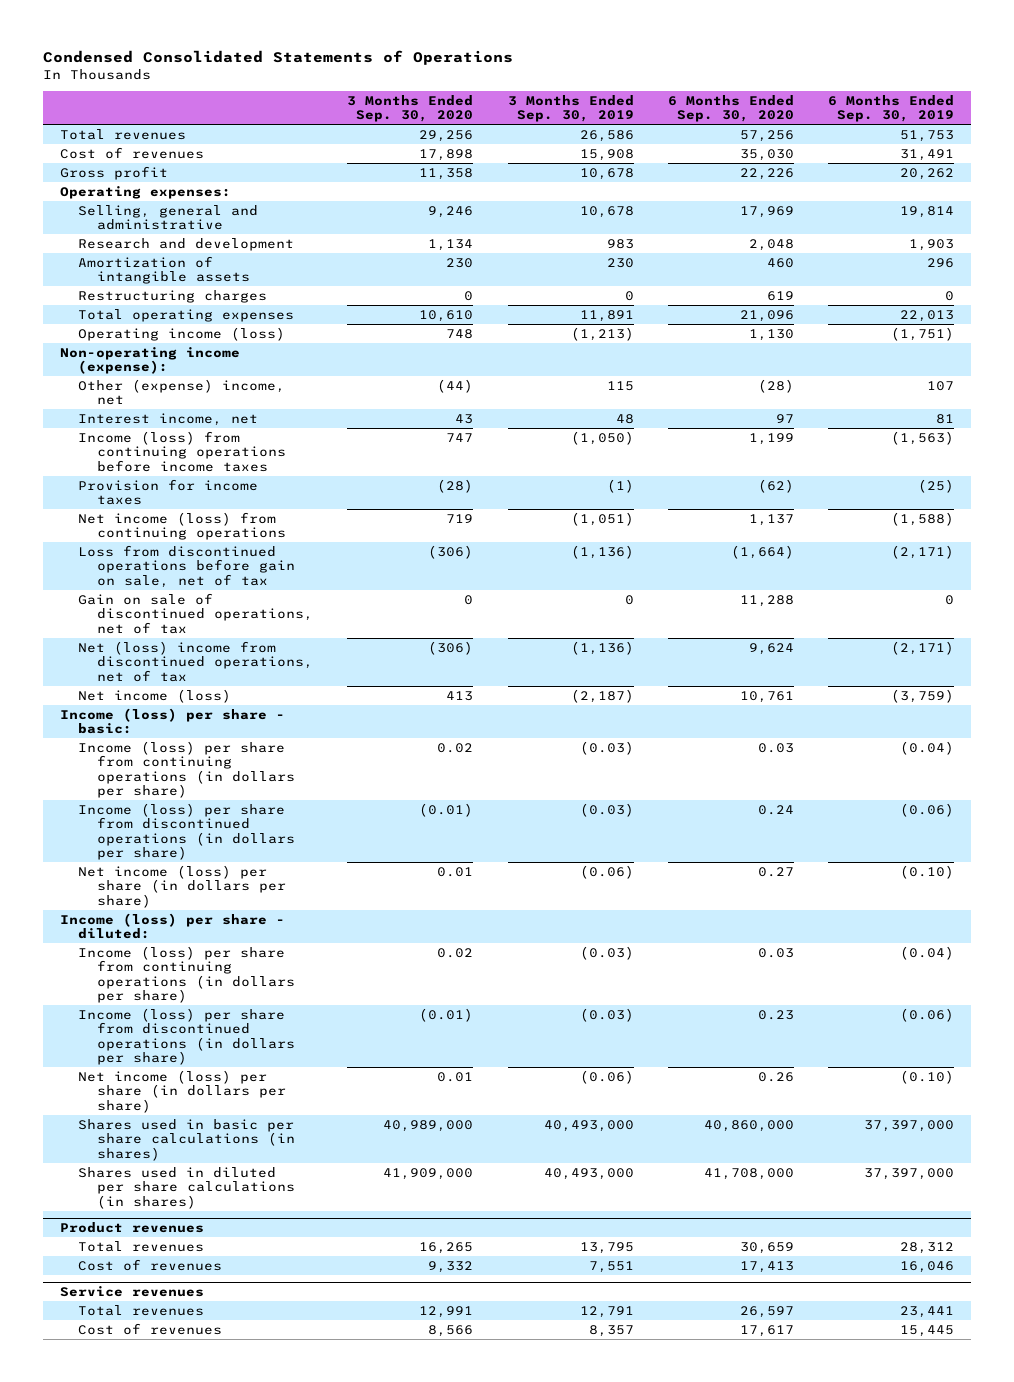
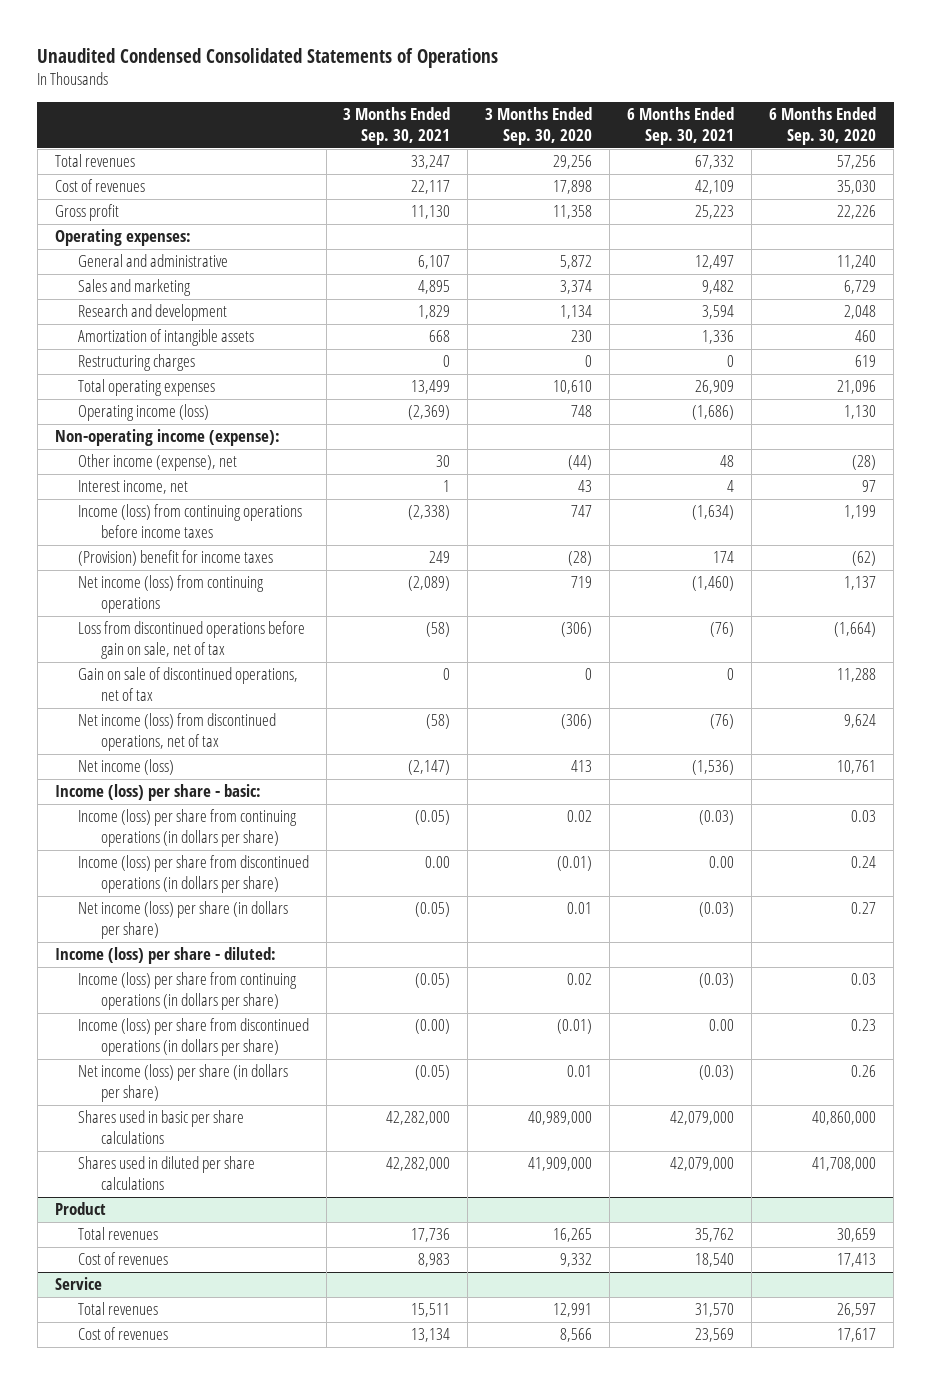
[42,49,513,65] Condensed Consolidated Statements of Operations -> [37,47,499,68] Unaudited Condensed Consolidated Statements of Operations
[507,94,634,123] 3 Months Ended Sep. 30, 2019 -> none
[828,94,955,123] 6 Months Ended Sep. 30, 2019 -> none
none -> [343,107,451,146] 3 Months Ended Sep. 30, 2021
none -> [627,107,735,146] 6 Months Ended Sep. 30, 2021
[78,204,259,231] Selling, general and administrative -> [77,254,228,268] General and administrative
[428,205,474,218] 9,246 -> [560,255,593,270] 5,872
[739,205,794,218] 17,969 -> [837,255,877,270] 11,240
none -> [77,279,191,297] Sales and marketing
[78,378,286,406] Other (expense) income, net -> [77,454,237,472] Other income (expense), net
[78,478,259,506] Provision for income taxes -> [77,550,273,567] (Provision) benefit for income taxes
[78,640,314,682] Net (loss) income from discontinued operations, net of tax -> [77,713,276,752] Net income (loss) from discontinued operations, net of tax
[78,1118,296,1161] Shares used in basic per share calculations (in shares) -> [77,1110,244,1145] Shares used in basic per share calculations
[78,1166,296,1209] Shares used in diluted per share calculations (in shares) -> [77,1156,255,1191] Shares used in diluted per share calculations
[59,1222,204,1234] Product revenues -> [54,1202,106,1216] Product
[59,1286,204,1298] Service revenues -> [54,1277,102,1291] Service

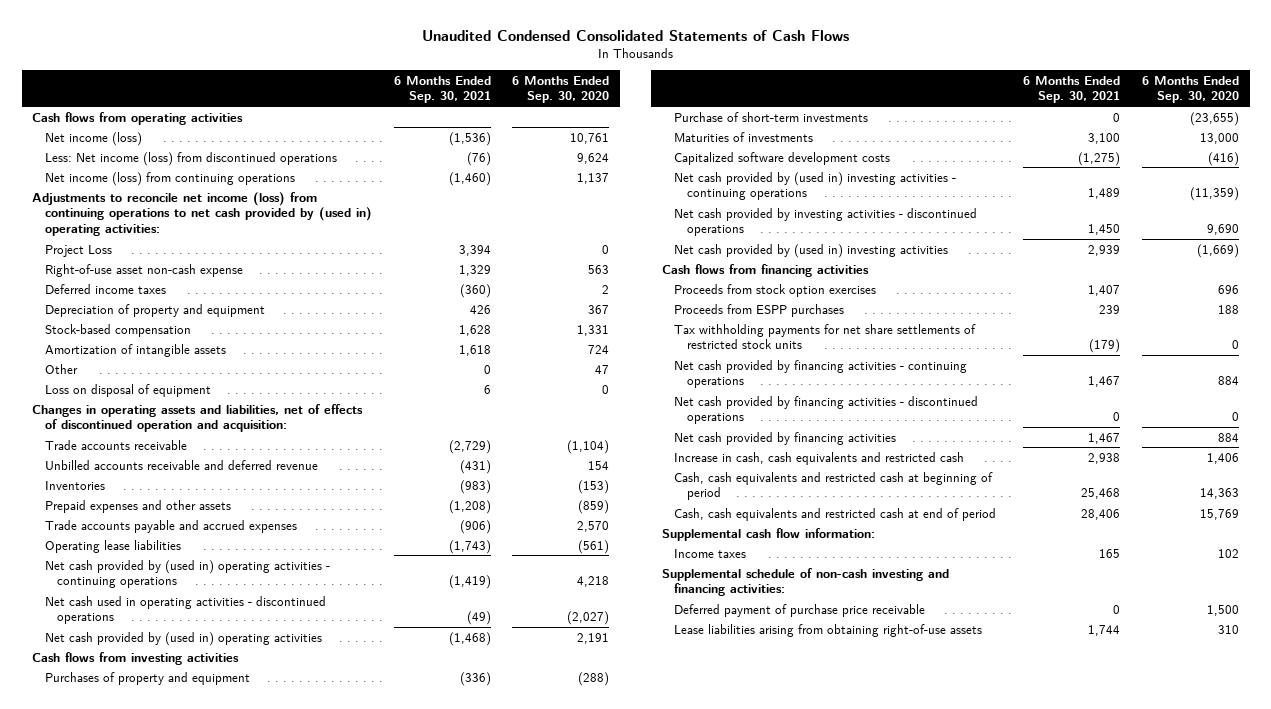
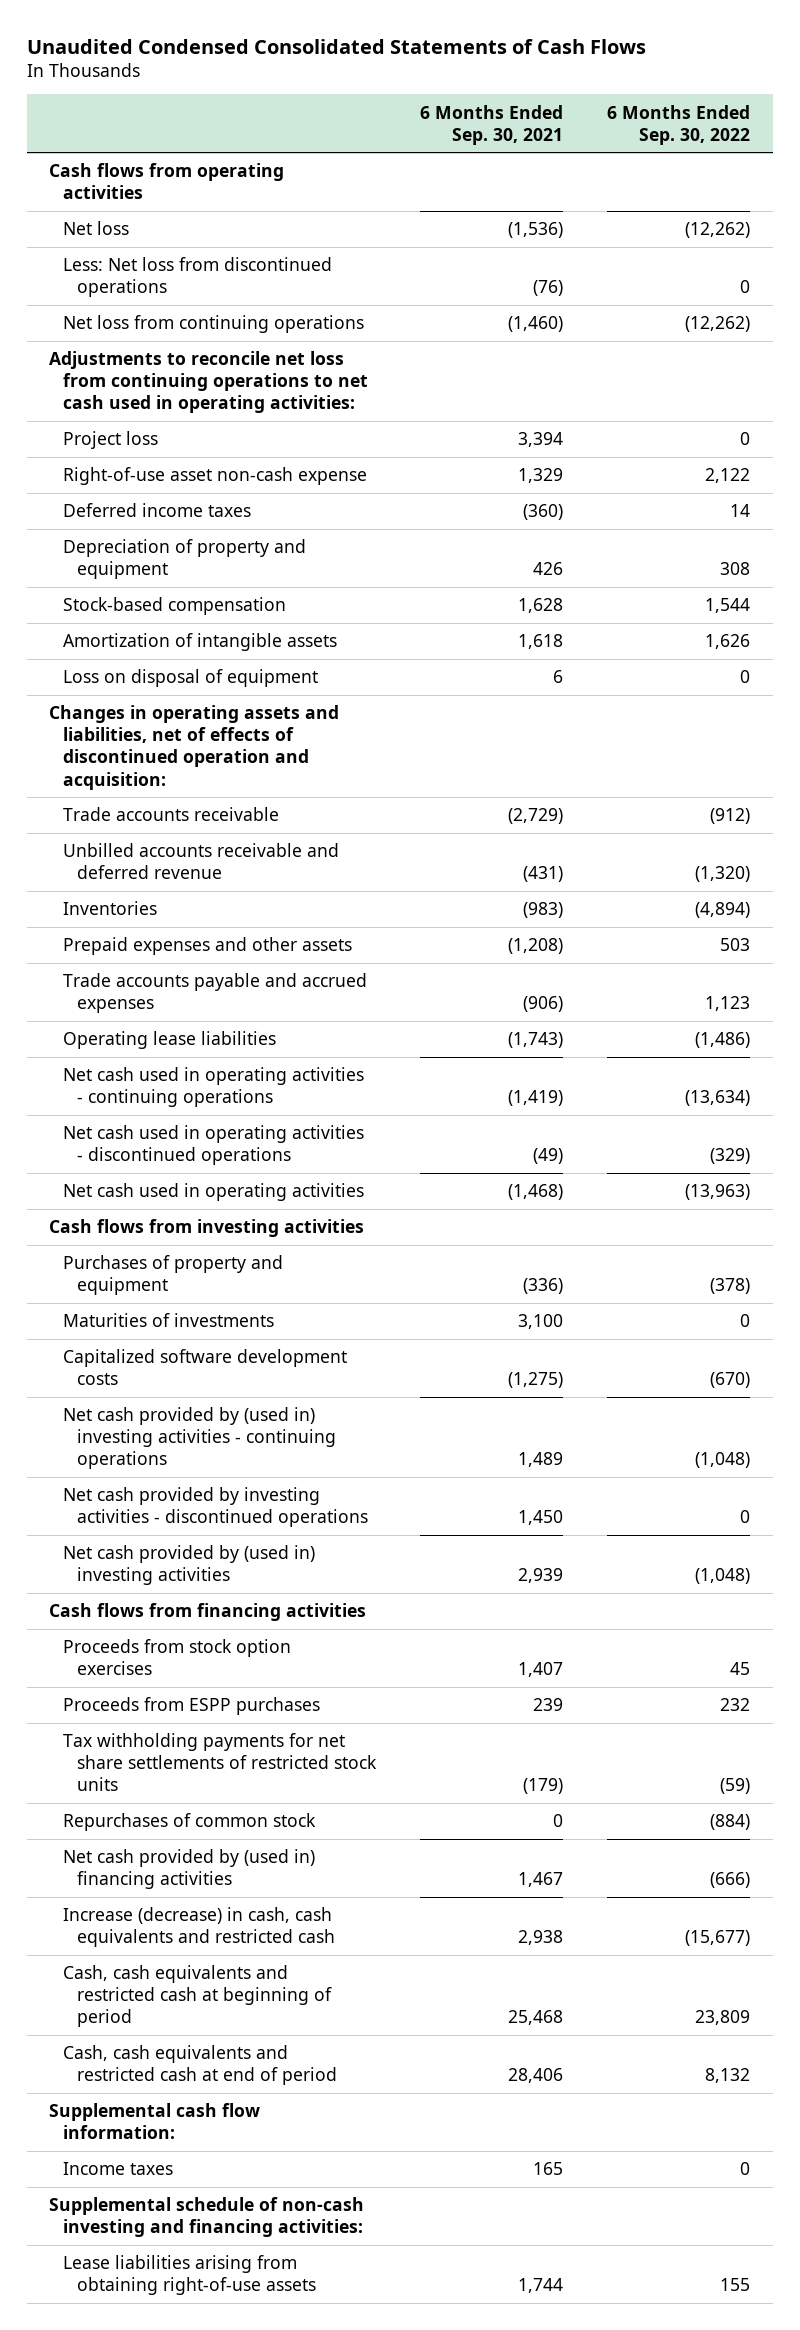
[512,75,610,104] 6 Months Ended Sep. 30, 2020 -> none
none -> [607,104,751,145] 6 Months Ended Sep. 30, 2022
[44,131,142,146] Net income (loss) -> [62,221,129,236] Net loss
[44,151,337,166] Less: Net income (loss) from discontinued operations -> [62,257,332,298] Less: Net loss from discontinued operations
[44,171,295,186] Net income (loss) from continuing operations -> [62,315,364,334] Net loss from continuing operations
[32,191,372,236] Adjustments to reconcile net income (loss) from continuing operations to net cash provided by (used in) operating activities: -> [49,351,368,414] Adjustments to reconcile net loss from continuing operations to net cash used in operating activities:
[44,244,112,257] Project Loss -> [62,431,158,450] Project loss
[44,363,78,374] Other -> none
[44,559,330,589] Net cash provided by (used in) operating activities - continuing operations -> [62,1067,364,1108] Net cash used in operating activities - continuing operations
[44,631,322,646] Net cash provided by (used in) operating activities -> [62,1183,364,1202] Net cash used in operating activities
[674,111,869,122] Purchase of short-term investments -> none
[674,359,968,389] Net cash provided by financing activities - continuing operations -> none
[674,395,979,425] Net cash provided by financing activities - discontinued operations -> none
none -> [62,1813,316,1832] Repurchases of common stock
[674,431,897,445] Net cash provided by financing activities -> [62,1849,315,1890] Net cash provided by (used in) financing activities
[674,451,965,465] Increase in cash, cash equivalents and restricted cash -> [62,1907,335,1948] Increase (decrease) in cash, cash equivalents and restricted cash
[674,603,926,617] Deferred payment of purchase price receivable -> none

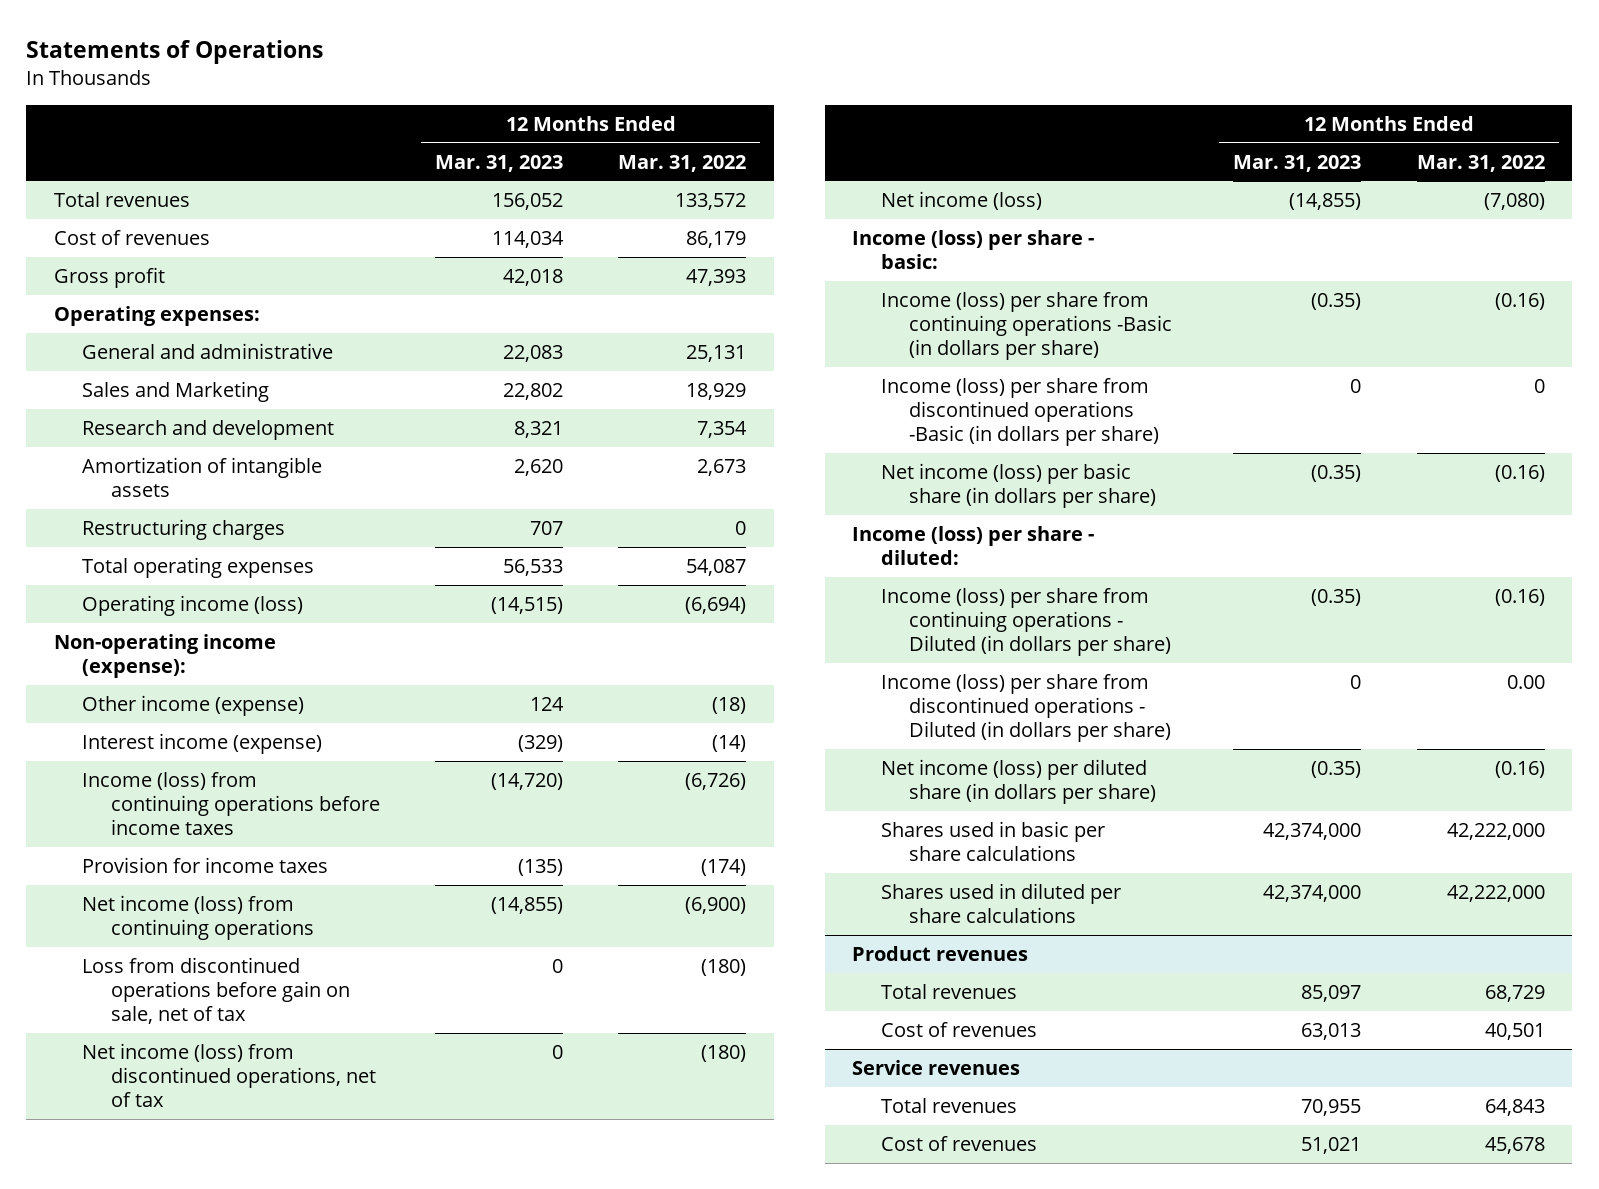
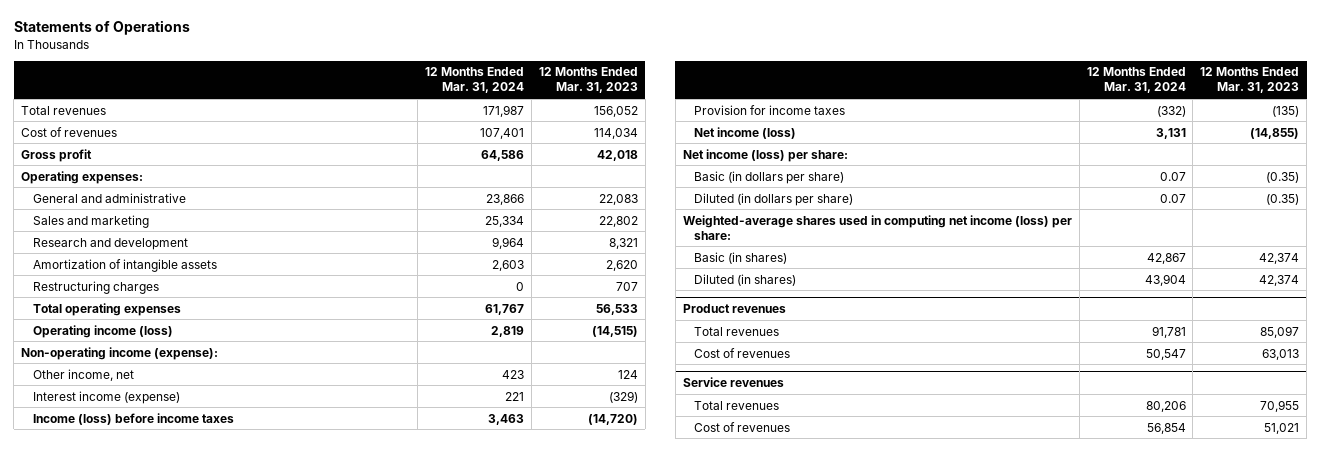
[618,154,747,172] Mar. 31, 2022 -> none
none -> [424,67,524,94] 12 Months Ended Mar. 31, 2024
[82,381,270,403] Sales and Marketing -> [32,214,149,228] Sales and marketing
[82,695,305,717] Other income (expense) -> [32,368,134,381] Other income, net
[82,772,380,835] Income (loss) from continuing operations before income taxes -> [32,412,234,425] Income (loss) before income taxes
[82,895,314,940] Net income (loss) from continuing operations -> none
[82,957,350,1024] Loss from discontinued operations before gain on sale, net of tax -> none
[82,1043,376,1107] Net income (loss) from discontinued operations, net of tax -> none
[880,292,1172,360] Income (loss) per share from continuing operations -Basic (in dollars per share) -> none
[880,378,1159,446] Income (loss) per share from discontinued operations -Basic (in dollars per share) -> none
[852,526,1095,565] Income (loss) per share - diluted: -> none
[880,588,1171,656] Income (loss) per share from continuing operations - Diluted (in dollars per share) -> none
[880,674,1171,742] Income (loss) per share from discontinued operations - Diluted (in dollars per share) -> none
[852,230,1095,269] Income (loss) per share - basic: -> [682,148,848,162] Net income (loss) per share:
[880,463,1156,508] Net income (loss) per basic share (in dollars per share) -> [694,170,845,184] Basic (in dollars per share)
[880,759,1156,804] Net income (loss) per diluted share (in dollars per share) -> [694,192,854,206] Diluted (in dollars per share)
none -> [682,214,1072,240] Weighted-average shares used in computing net income (loss) per share:
[880,821,1105,861] Shares used in basic per share calculations -> [694,251,788,264] Basic (in shares)
[1263,823,1362,841] 42,374,000 -> [1259,252,1300,264] 42,374
[880,883,1121,923] Shares used in diluted per share calculations -> [694,273,797,286] Diluted (in shares)
[1263,885,1362,903] 42,374,000 -> [1259,274,1300,286] 42,374

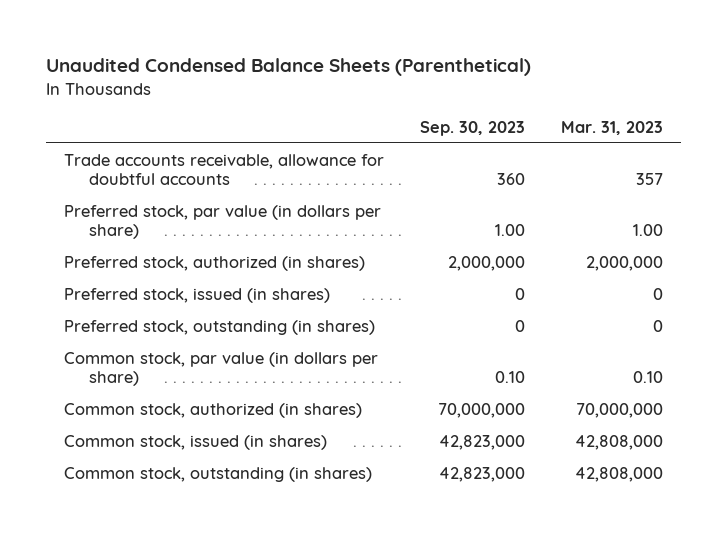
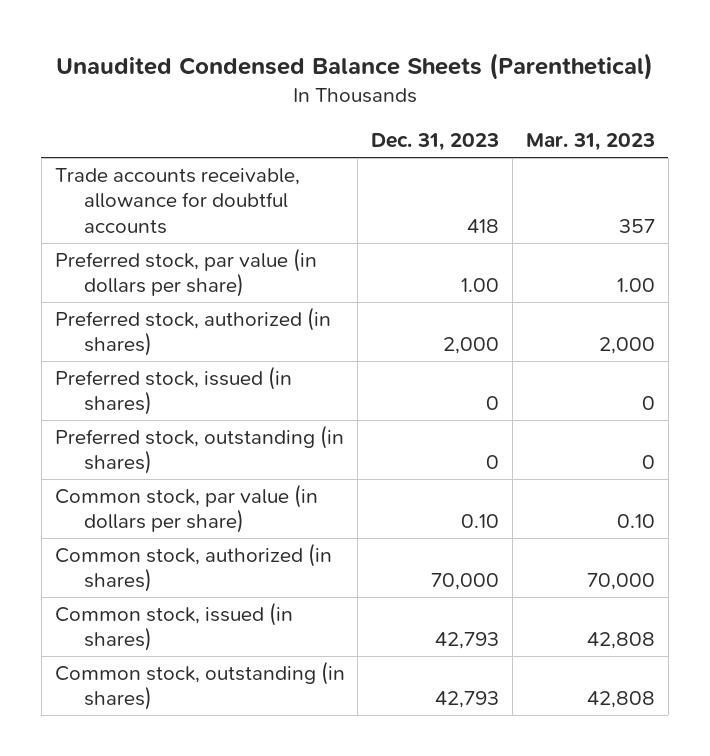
[419,121,525,137] Sep. 30, 2023 -> none
none -> [371,132,500,151] Dec. 31, 2023
[585,255,663,271] 2,000,000 -> [598,337,655,355] 2,000
[575,402,663,418] 70,000,000 -> [586,573,655,591] 70,000
[574,434,663,450] 42,808,000 -> [586,632,655,650] 42,808
[574,466,663,482] 42,808,000 -> [586,691,655,709] 42,808

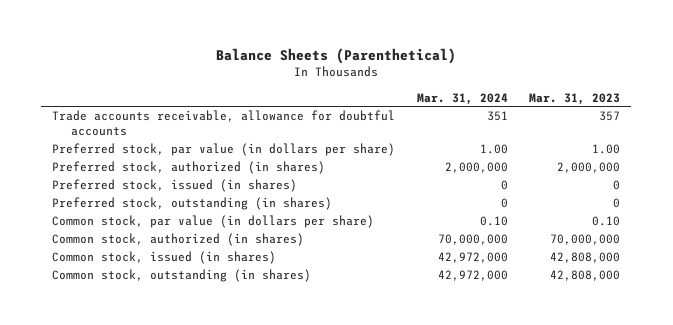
[55,52,653,80] Unaudited Condensed Balance Sheets (Parenthetical) -> [216,48,457,65] Balance Sheets (Parenthetical)
[371,132,500,151] Dec. 31, 2023 -> none
none -> [416,92,508,105] Mar. 31, 2024
[598,337,655,355] 2,000 -> [557,162,621,174] 2,000,000
[586,573,655,591] 70,000 -> [550,234,621,246] 70,000,000
[586,632,655,650] 42,808 -> [550,252,621,264] 42,808,000
[586,691,655,709] 42,808 -> [550,270,621,282] 42,808,000

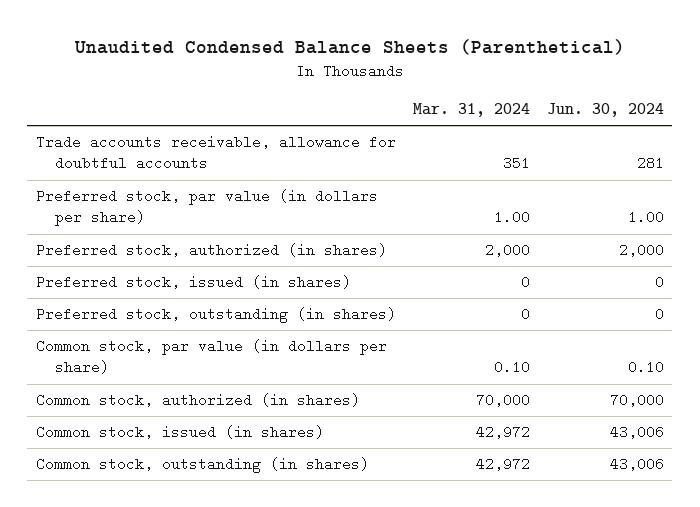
[216,48,457,65] Balance Sheets (Parenthetical) -> [73,39,625,56] Unaudited Condensed Balance Sheets (Parenthetical)
[529,92,621,105] Mar. 31, 2023 -> none
none -> [546,103,664,118] Jun. 30, 2024
[444,162,508,174] 2,000,000 -> [484,243,530,258] 2,000
[437,234,508,246] 70,000,000 -> [475,393,530,408] 70,000
[437,252,508,264] 42,972,000 -> [475,425,530,440] 42,972
[437,270,508,282] 42,972,000 -> [475,457,530,472] 42,972

